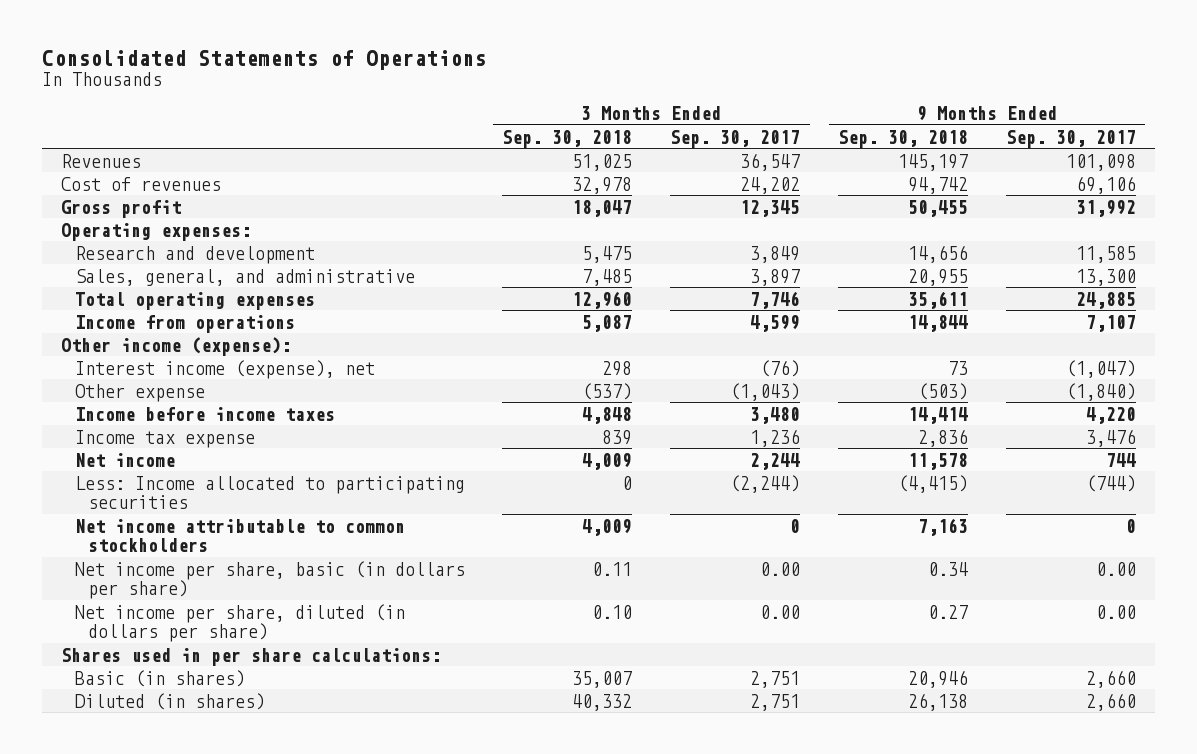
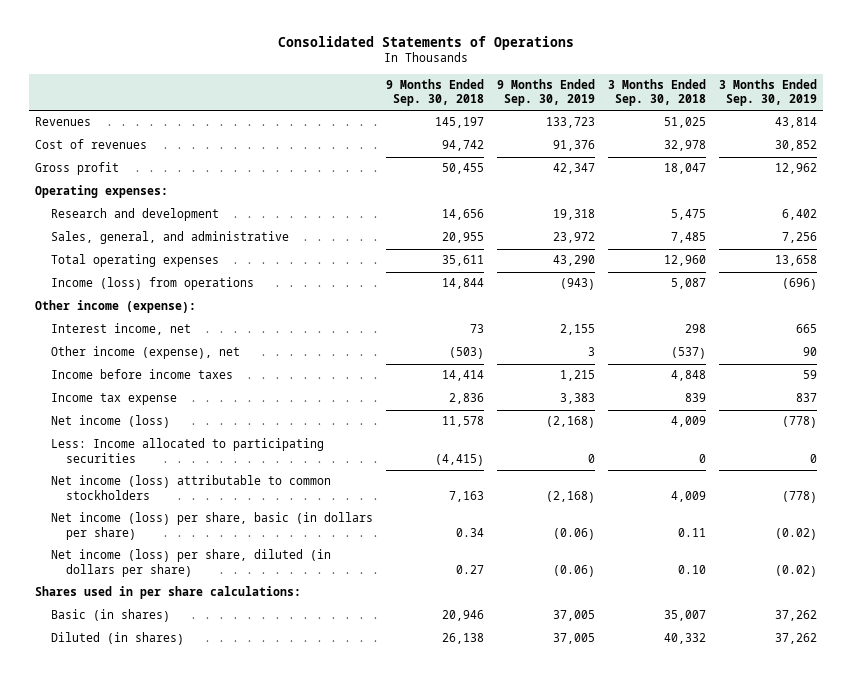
[670,129,801,148] Sep. 30, 2017 -> none
[1005,129,1136,148] Sep. 30, 2017 -> none
none -> [496,78,595,107] 9 Months Ended Sep. 30, 2019
none -> [718,78,817,107] 3 Months Ended Sep. 30, 2019
[74,314,295,333] Income from operations -> [50,277,254,291] Income (loss) from operations
[74,359,375,379] Interest income (expense), net -> [50,323,191,336] Interest income, net
[74,383,205,402] Other expense -> [50,346,240,360] Other income (expense), net
[74,452,175,467] Net income -> [50,415,170,429] Net income (loss)
[74,518,405,553] Net income attributable to common stockholders -> [50,475,331,500] Net income (loss) attributable to common stockholders
[74,560,465,600] Net income per share, basic (in dollars per share) -> [50,512,373,540] Net income (loss) per share, basic (in dollars per share)
[74,603,405,643] Net income per share, diluted (in dollars per share) -> [50,549,331,577] Net income (loss) per share, diluted (in dollars per share)

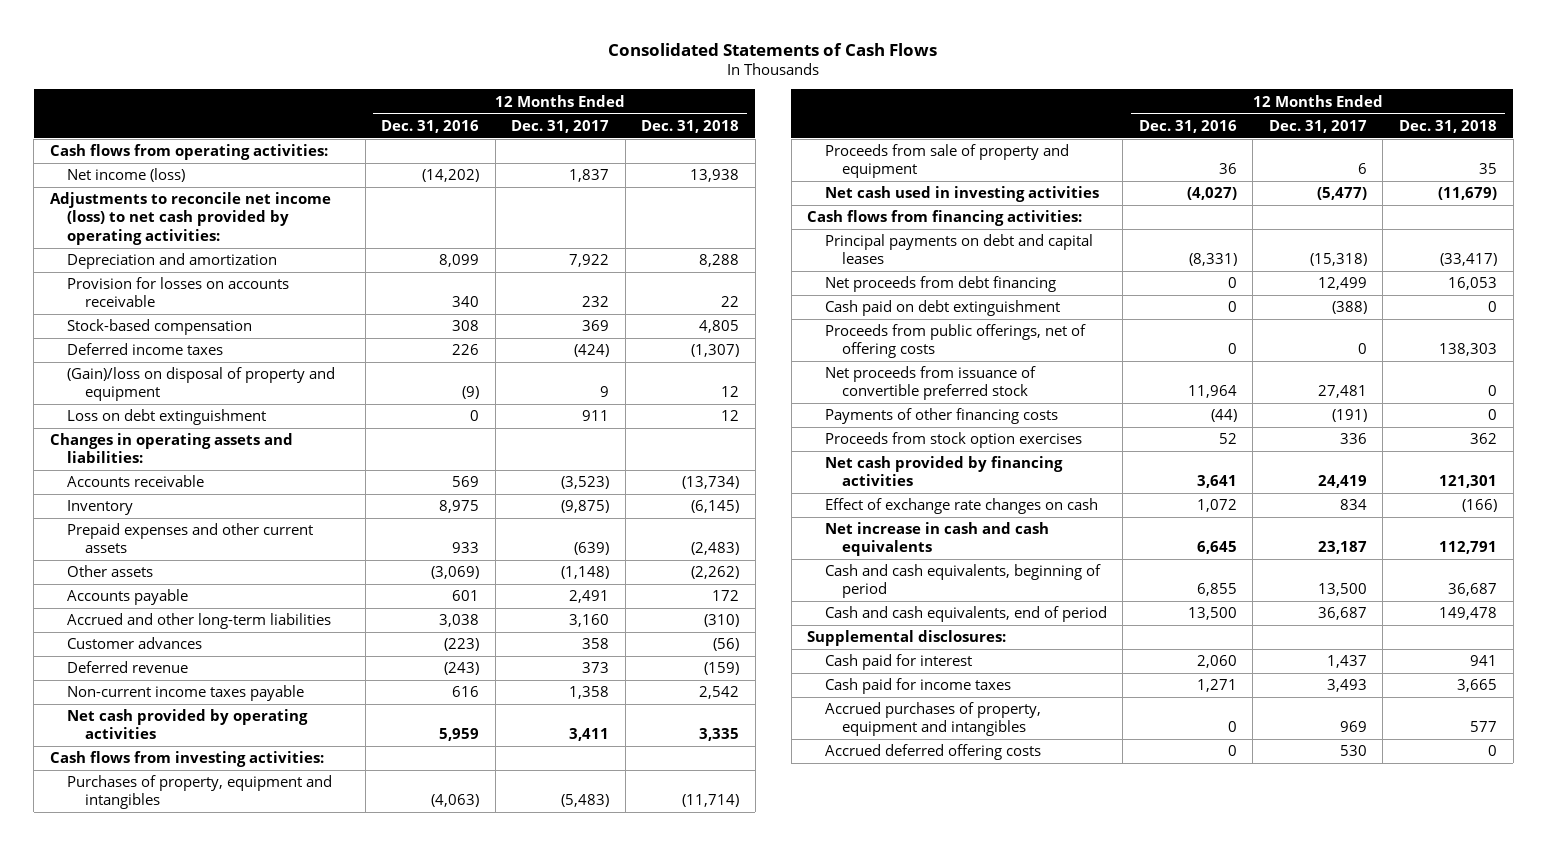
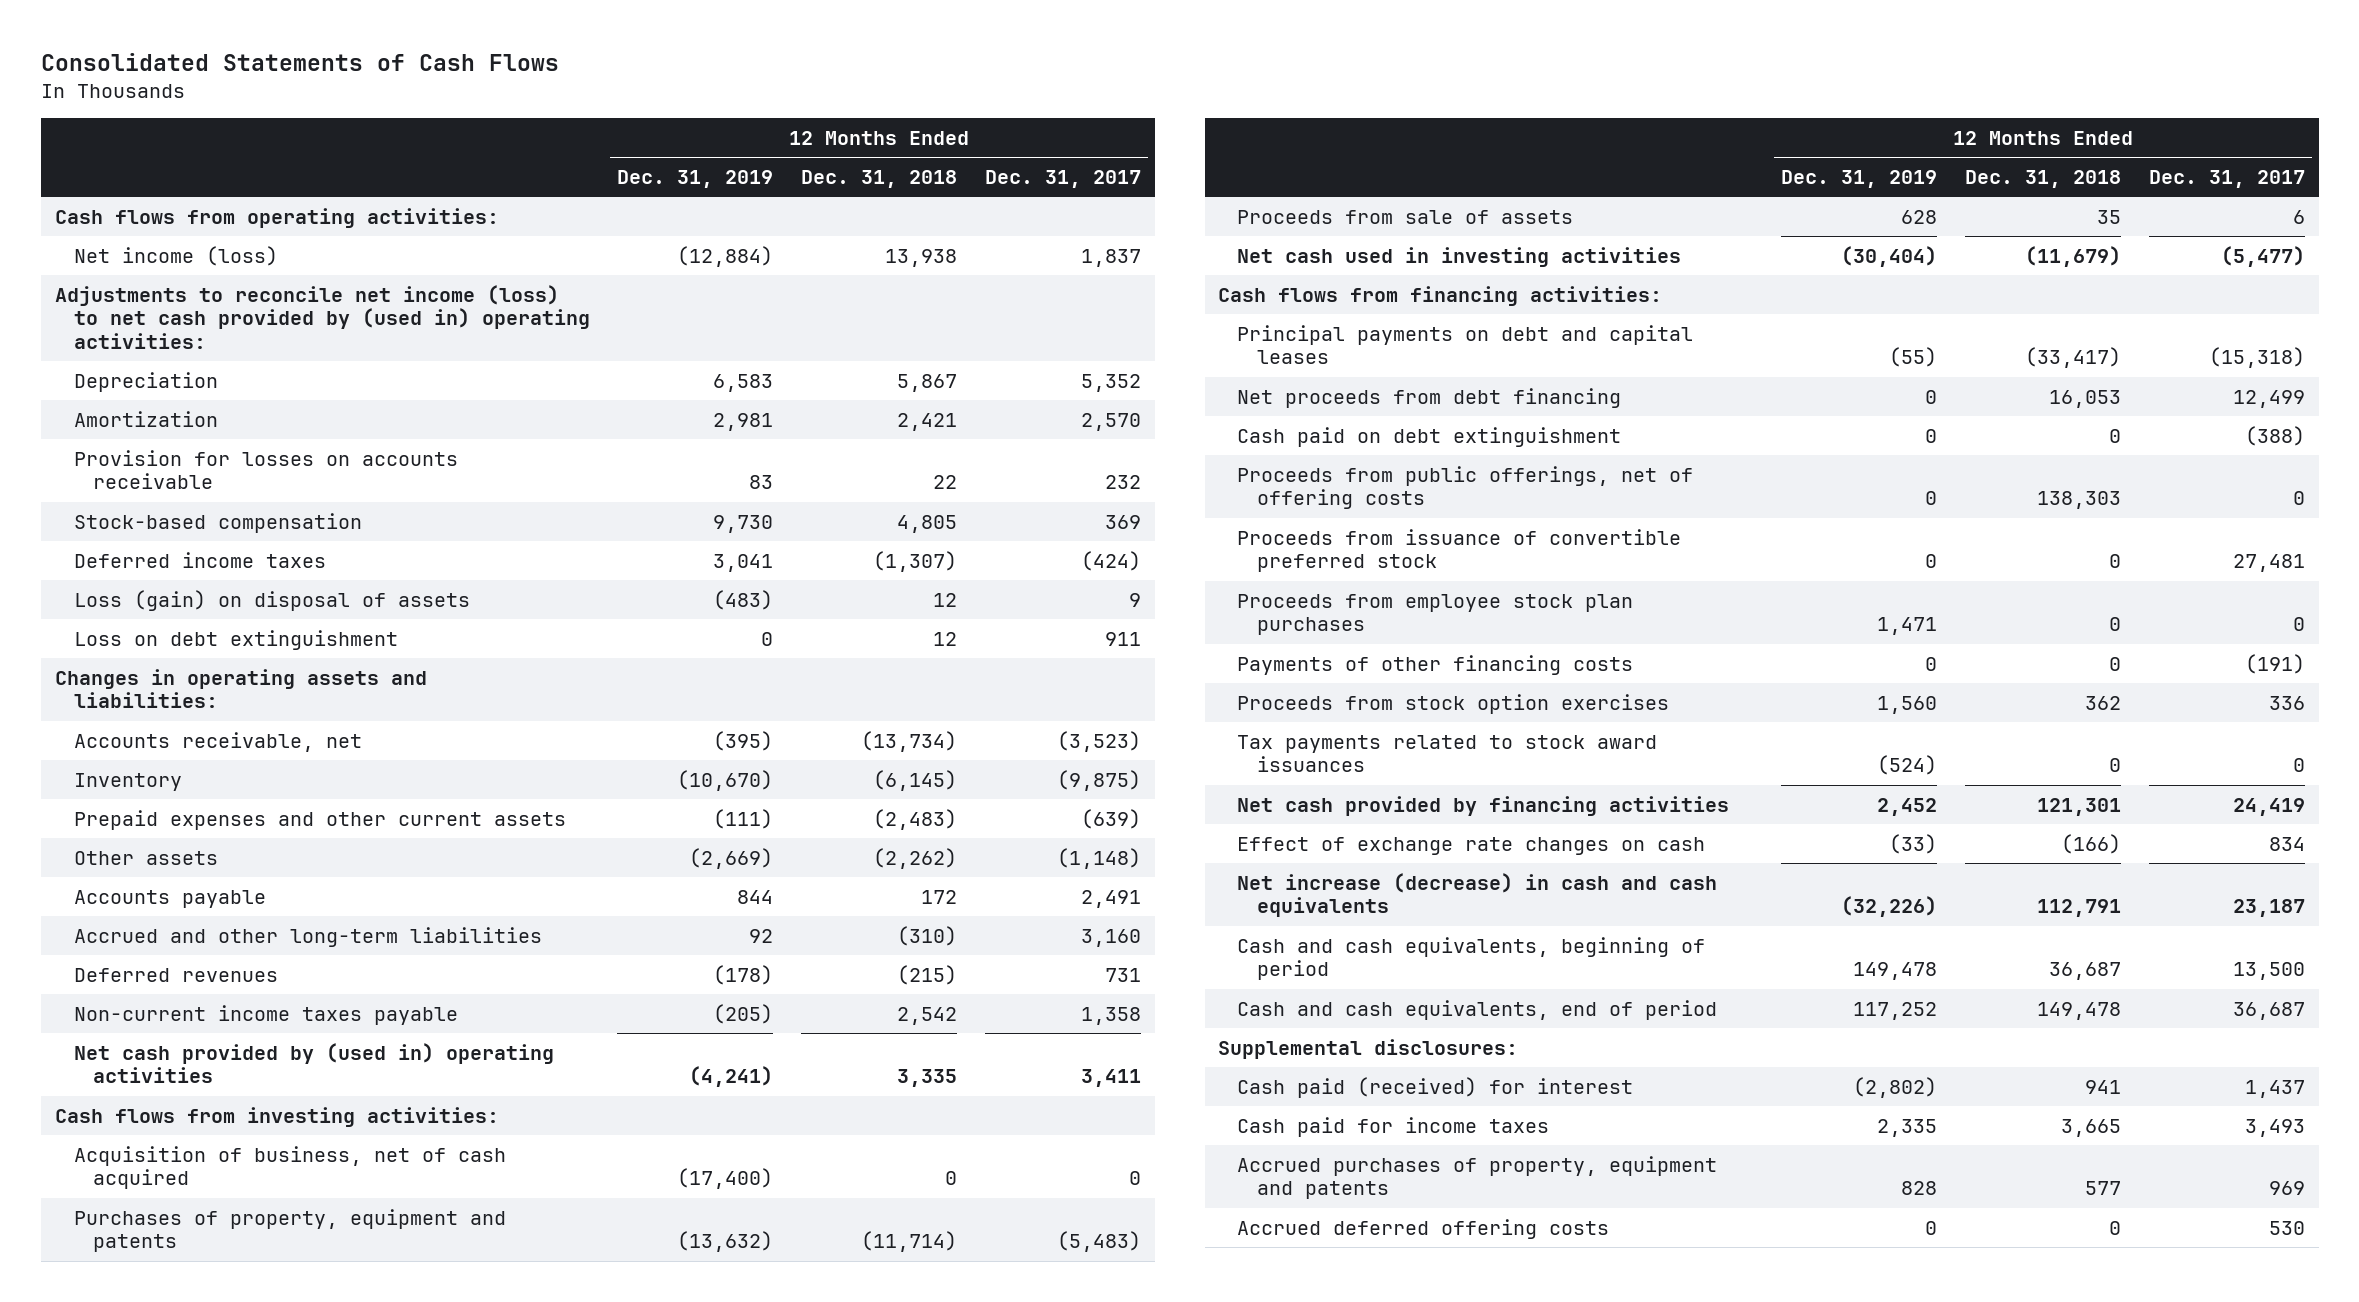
[381,119,480,133] Dec. 31, 2016 -> none
none -> [617,170,774,189] Dec. 31, 2019
[67,253,278,270] Depreciation and amortization -> none
[49,192,331,245] Adjustments to reconcile net income (loss) to net cash provided by operating activities: -> [54,284,590,350] Adjustments to reconcile net income (loss) to net cash provided by (used in) operating activities:
none -> [73,371,218,392] Depreciation
none -> [73,410,218,427] Amortization
[67,367,336,402] (Gain)/loss on disposal of property and equipment -> [73,589,470,611] Loss (gain) on disposal of assets
[67,475,205,488] Accounts receivable -> [73,731,362,752] Accounts receivable, net
[67,637,203,650] Customer advances -> none
[67,661,189,674] Deferred revenue -> none
none -> [73,967,278,982] Deferred revenues
[67,709,309,740] Net cash provided by operating activities -> [73,1042,554,1084] Net cash provided by (used in) operating activities
none -> [73,1145,506,1190] Acquisition of business, net of cash acquired
[67,775,333,810] Purchases of property, equipment and intangibles -> [73,1208,506,1253] Purchases of property, equipment and patents
[824,144,1069,179] Proceeds from sale of property and equipment -> [1237,209,1574,224] Proceeds from sale of assets
[824,366,1036,401] Net proceeds from issuance of convertible preferred stock -> [1237,528,1682,573] Proceeds from issuance of convertible preferred stock
none -> [1237,593,1634,636] Proceeds from employee stock plan purchases
none -> [1237,734,1658,773] Tax payments related to stock award issuances
[824,522,1049,557] Net increase in cash and cash equivalents -> [1237,872,1718,918] Net increase (decrease) in cash and cash equivalents
[824,654,972,671] Cash paid for interest -> [1237,1076,1634,1098] Cash paid (received) for interest
[824,702,1041,737] Accrued purchases of property, equipment and intangibles -> [1237,1155,1718,1200] Accrued purchases of property, equipment and patents

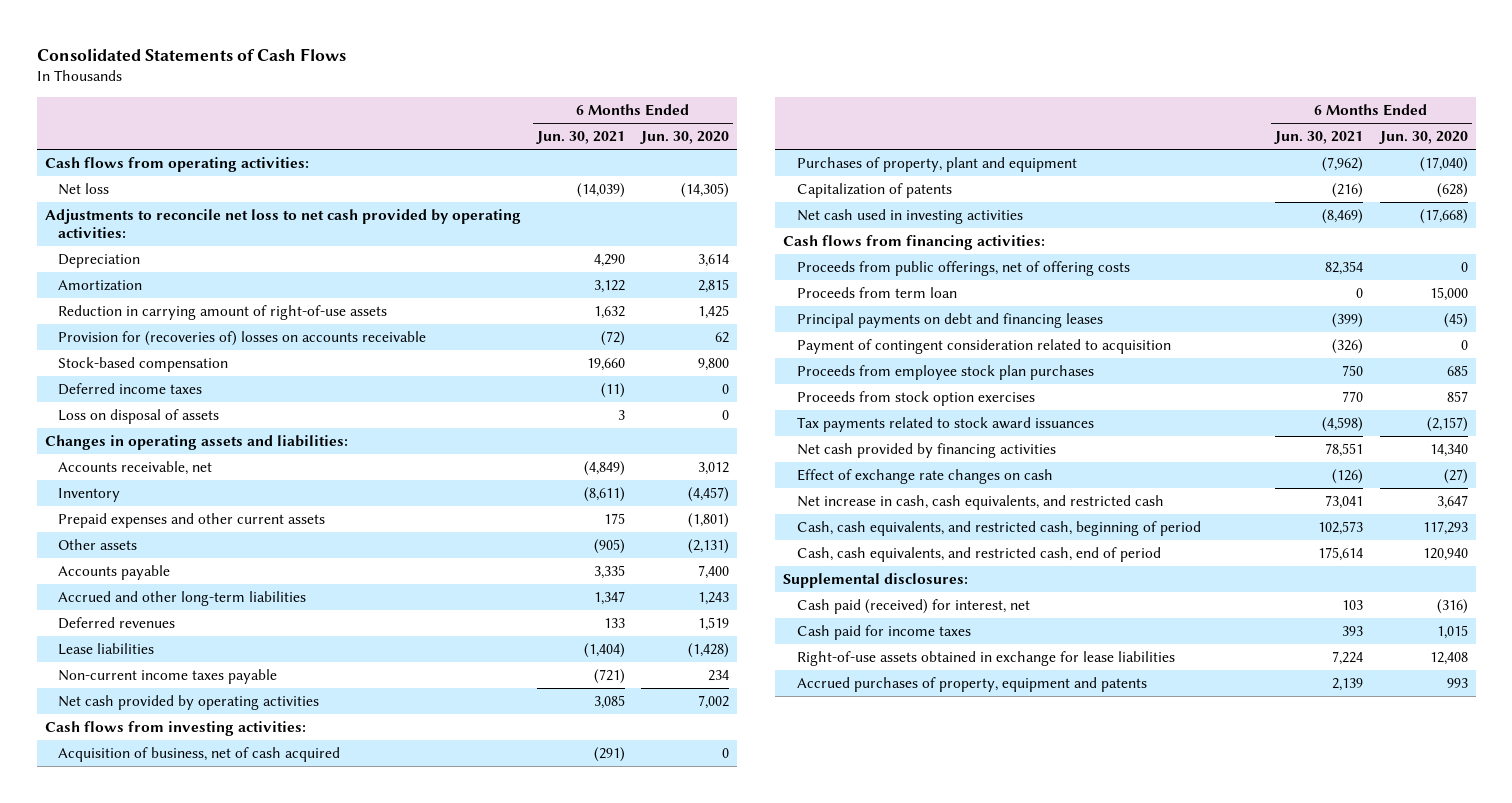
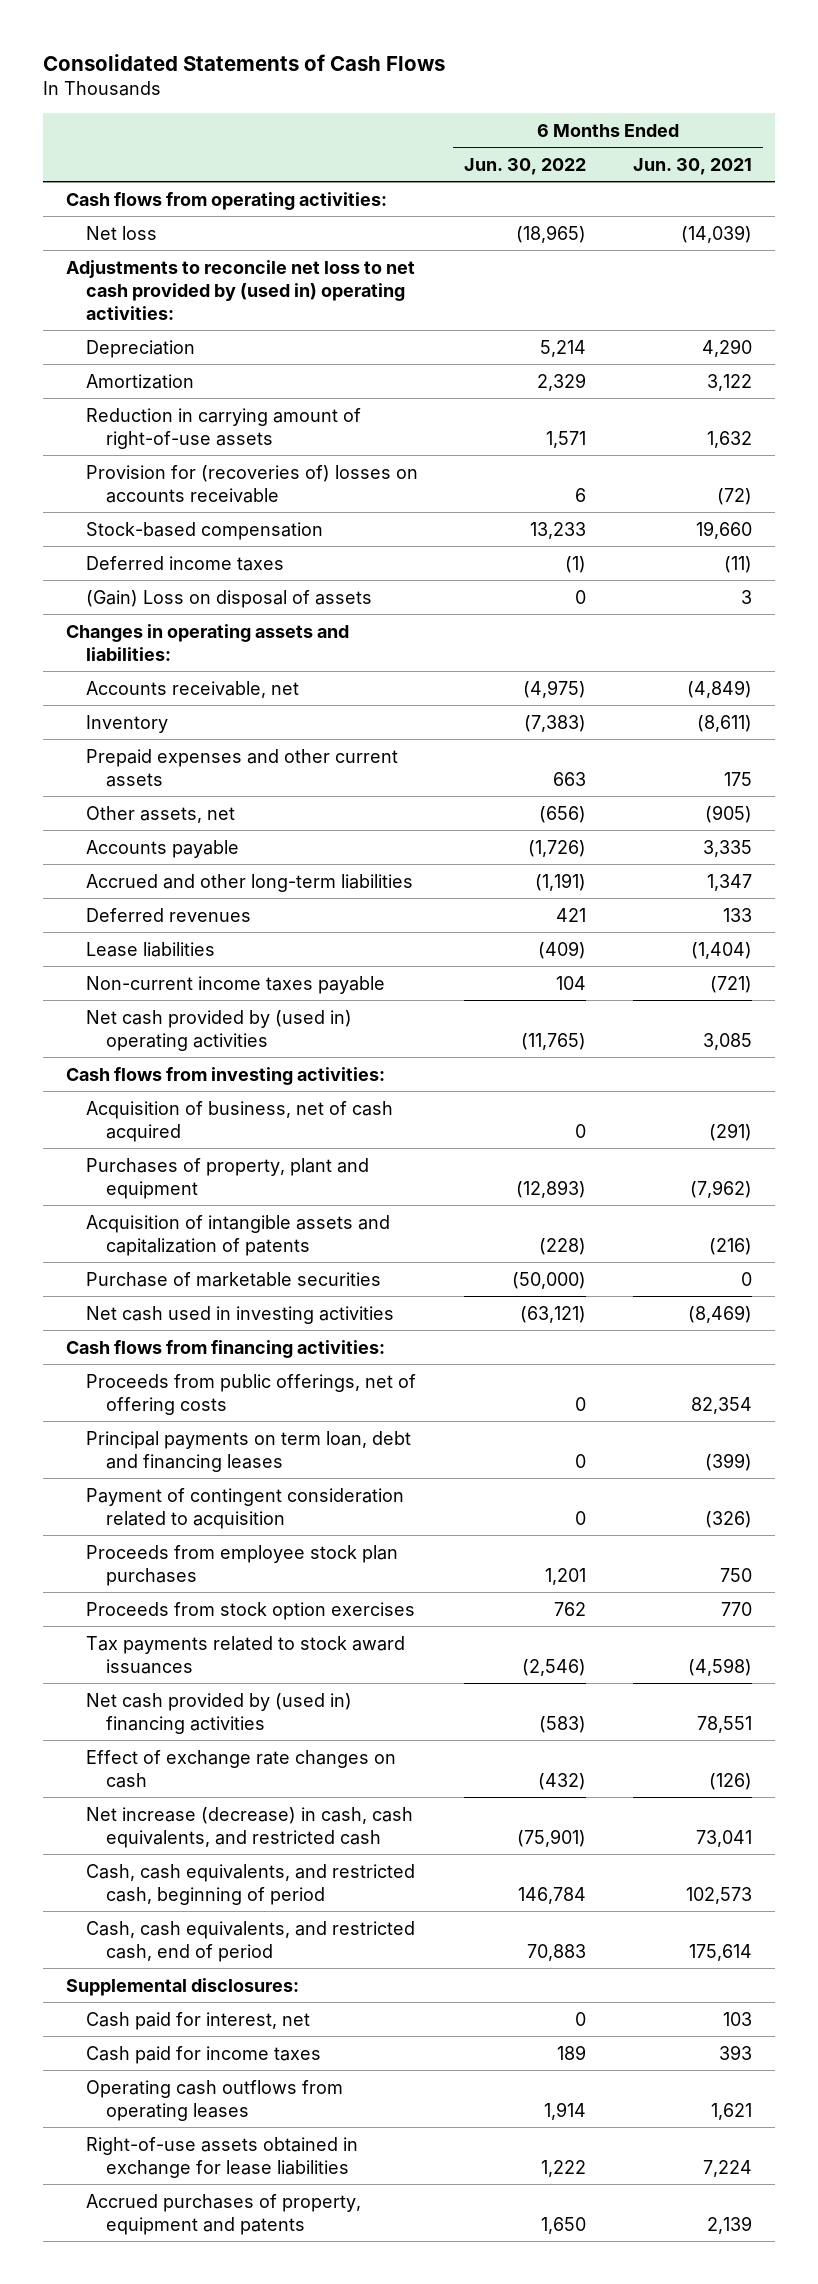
[639,131,729,145] Jun. 30, 2020 -> none
none -> [464,157,587,175] Jun. 30, 2022
[44,209,521,239] Adjustments to reconcile net loss to net cash provided by operating activities: -> [66,259,416,320] Adjustments to reconcile net loss to net cash provided by (used in) operating activities:
[57,409,219,425] Loss on disposal of assets -> [85,589,372,608] (Gain) Loss on disposal of assets
[57,539,137,551] Other assets -> [85,805,235,823] Other assets, net
[57,695,319,711] Net cash provided by operating activities -> [85,1009,352,1051] Net cash provided by (used in) operating activities
[796,183,952,199] Capitalization of patents -> [85,1214,390,1256] Acquisition of intangible assets and capitalization of patents
none -> [85,1271,381,1287] Purchase of marketable securities
[796,287,957,299] Proceeds from term loan -> none
[796,313,1103,329] Principal payments on debt and financing leases -> [85,1430,411,1472] Principal payments on term loan, debt and financing leases
[796,443,1056,459] Net cash provided by financing activities -> [85,1692,352,1734] Net cash provided by (used in) financing activities
[796,495,1164,511] Net increase in cash, cash equivalents, and restricted cash -> [85,1806,413,1848] Net increase (decrease) in cash, cash equivalents, and restricted cash
[796,599,1030,615] Cash paid (received) for interest, net -> [85,2011,310,2030] Cash paid for interest, net
none -> [85,2079,343,2121] Operating cash outflows from operating leases

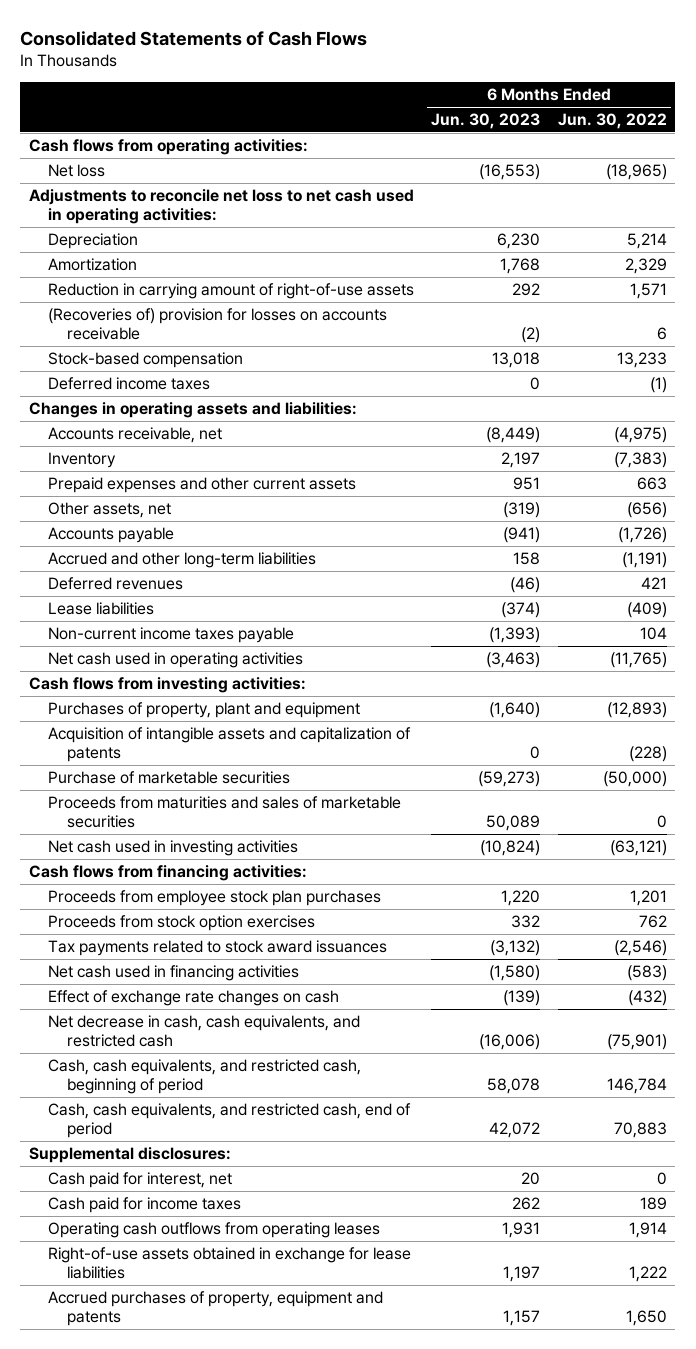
[632,157,752,175] Jun. 30, 2021 -> none
none -> [431,113,541,130] Jun. 30, 2023
[66,259,416,320] Adjustments to reconcile net loss to net cash provided by (used in) operating activities: -> [28,189,414,224] Adjustments to reconcile net loss to net cash used in operating activities:
[85,464,418,503] Provision for (recoveries of) losses on accounts receivable -> [47,308,387,340] (Recoveries of) provision for losses on accounts receivable
[85,589,372,608] (Gain) Loss on disposal of assets -> none
[85,1009,352,1051] Net cash provided by (used in) operating activities -> [47,652,303,669] Net cash used in operating activities
[85,1100,393,1142] Acquisition of business, net of cash acquired -> none
none -> [47,796,401,828] Proceeds from maturities and sales of marketable securities
[85,1373,416,1415] Proceeds from public offerings, net of offering costs -> none
[85,1430,411,1472] Principal payments on term loan, debt and financing leases -> none
[85,1487,404,1529] Payment of contingent consideration related to acquisition -> none
[85,1692,352,1734] Net cash provided by (used in) financing activities -> [47,965,299,982] Net cash used in financing activities
[85,1806,413,1848] Net increase (decrease) in cash, cash equivalents, and restricted cash -> [47,1015,360,1047] Net decrease in cash, cash equivalents, and restricted cash

